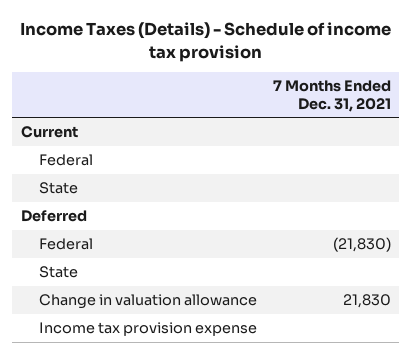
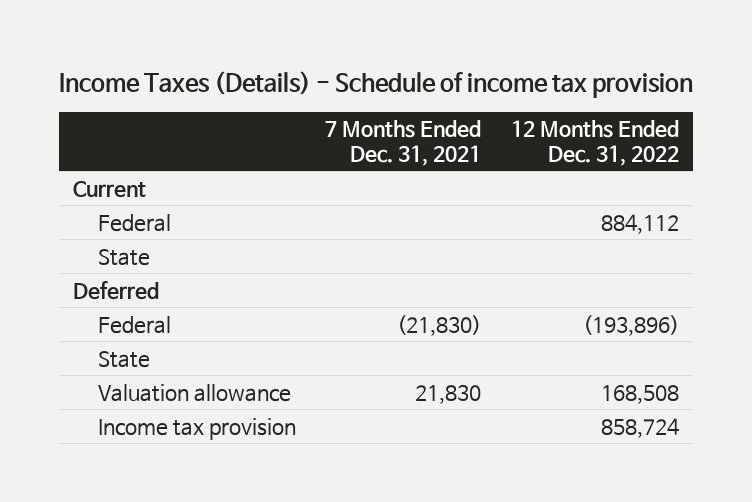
none -> [510,120,679,166] 12 Months Ended Dec. 31, 2022
[38,294,257,310] Change in valuation allowance -> [98,383,292,402] Valuation allowance
[38,322,257,337] Income tax provision expense -> [98,417,297,440] Income tax provision

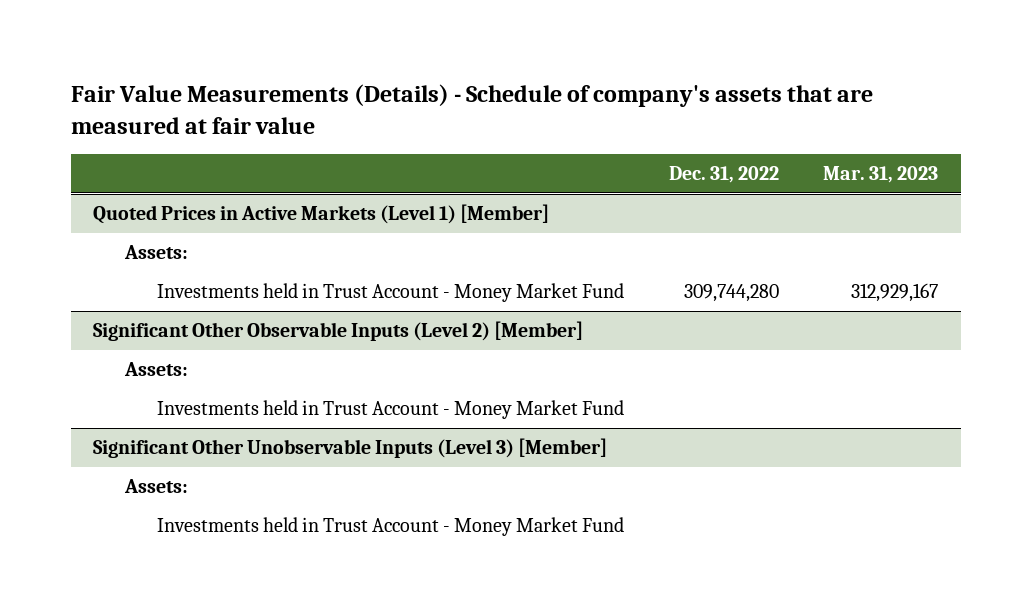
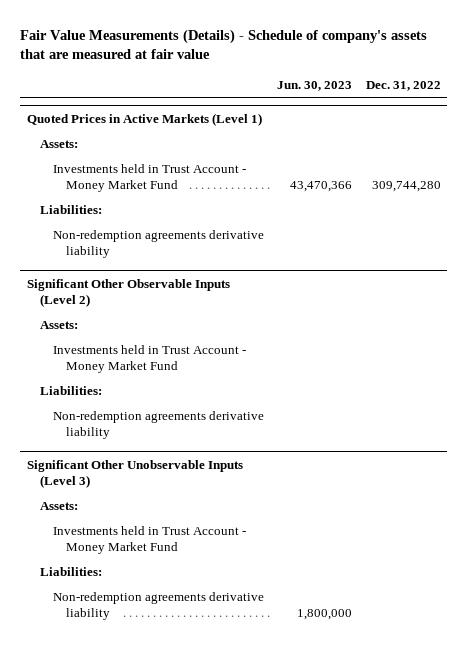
[823,166,939,184] Mar. 31, 2023 -> none
none -> [277,80,353,91] Jun. 30, 2023
[93,204,550,225] Quoted Prices in Active Markets (Level 1) [Member] -> [26,112,262,126] Quoted Prices in Active Markets (Level 1)
none -> [39,204,102,214] Liabilities:
none -> [52,229,264,258] Non-redemption agreements derivative liability
[93,321,584,342] Significant Other Observable Inputs (Level 2) [Member] -> [26,278,230,307] Significant Other Observable Inputs (Level 2)
none -> [39,385,102,395] Liabilities:
none -> [52,410,264,439] Non-redemption agreements derivative liability
[93,438,608,459] Significant Other Unobservable Inputs (Level 3) [Member] -> [26,459,243,488] Significant Other Unobservable Inputs (Level 3)
none -> [39,566,102,576] Liabilities:
none -> [52,591,264,620] Non-redemption agreements derivative liability

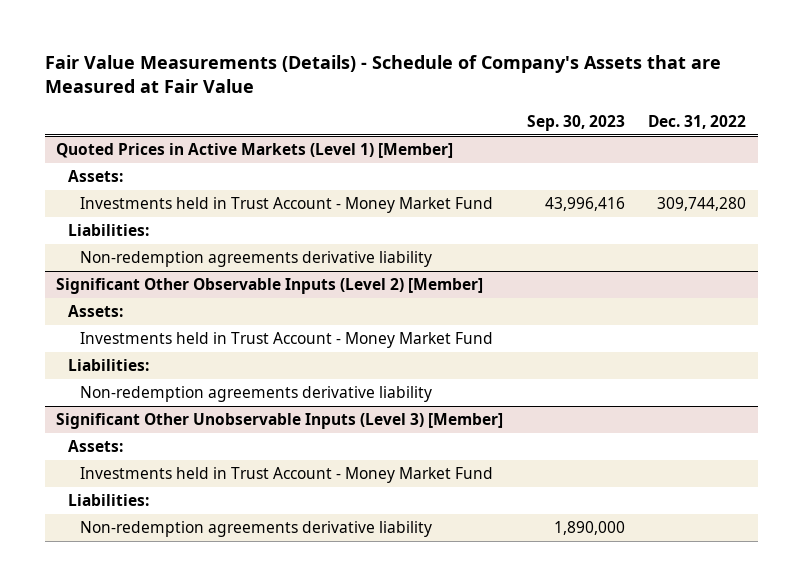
[19,28,427,60] Fair Value Measurements (Details) - Schedule of company's assets that are measured at fair value -> [44,54,721,93] Fair Value Measurements (Details) - Schedule of Company's Assets that are Measured at Fair Value
[277,80,353,91] Jun. 30, 2023 -> none
none -> [526,114,625,131] Sep. 30, 2023
[26,112,262,126] Quoted Prices in Active Markets (Level 1) -> [56,142,454,158] Quoted Prices in Active Markets (Level 1) [Member]
[26,278,230,307] Significant Other Observable Inputs (Level 2) -> [56,277,484,294] Significant Other Observable Inputs (Level 2) [Member]
[26,459,243,488] Significant Other Unobservable Inputs (Level 3) -> [56,412,504,429] Significant Other Unobservable Inputs (Level 3) [Member]

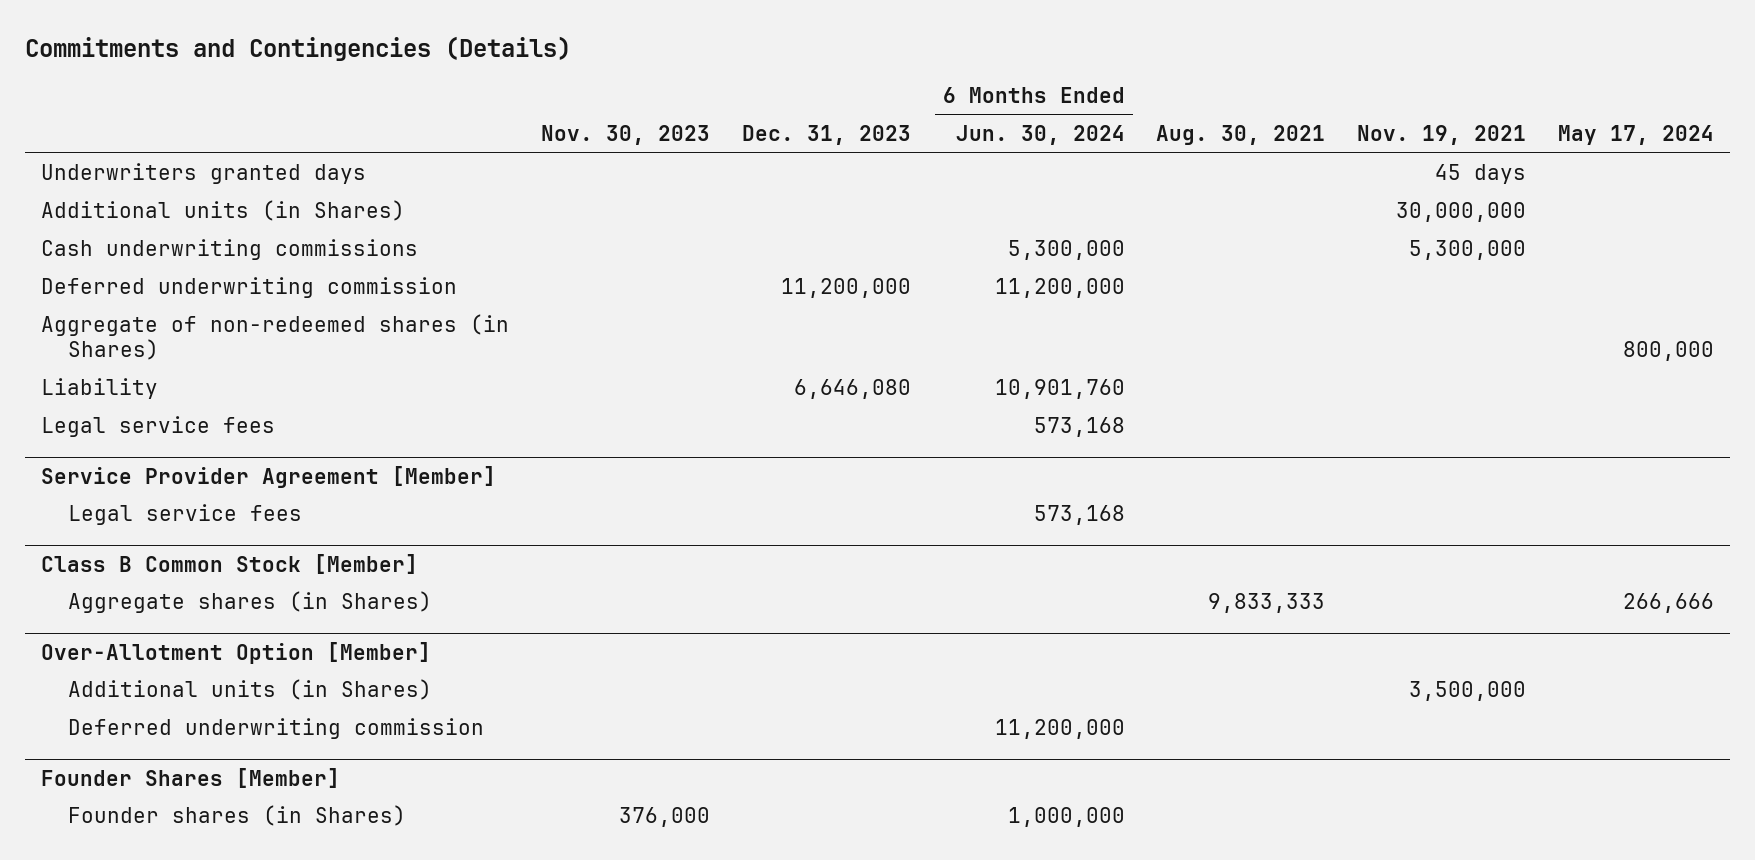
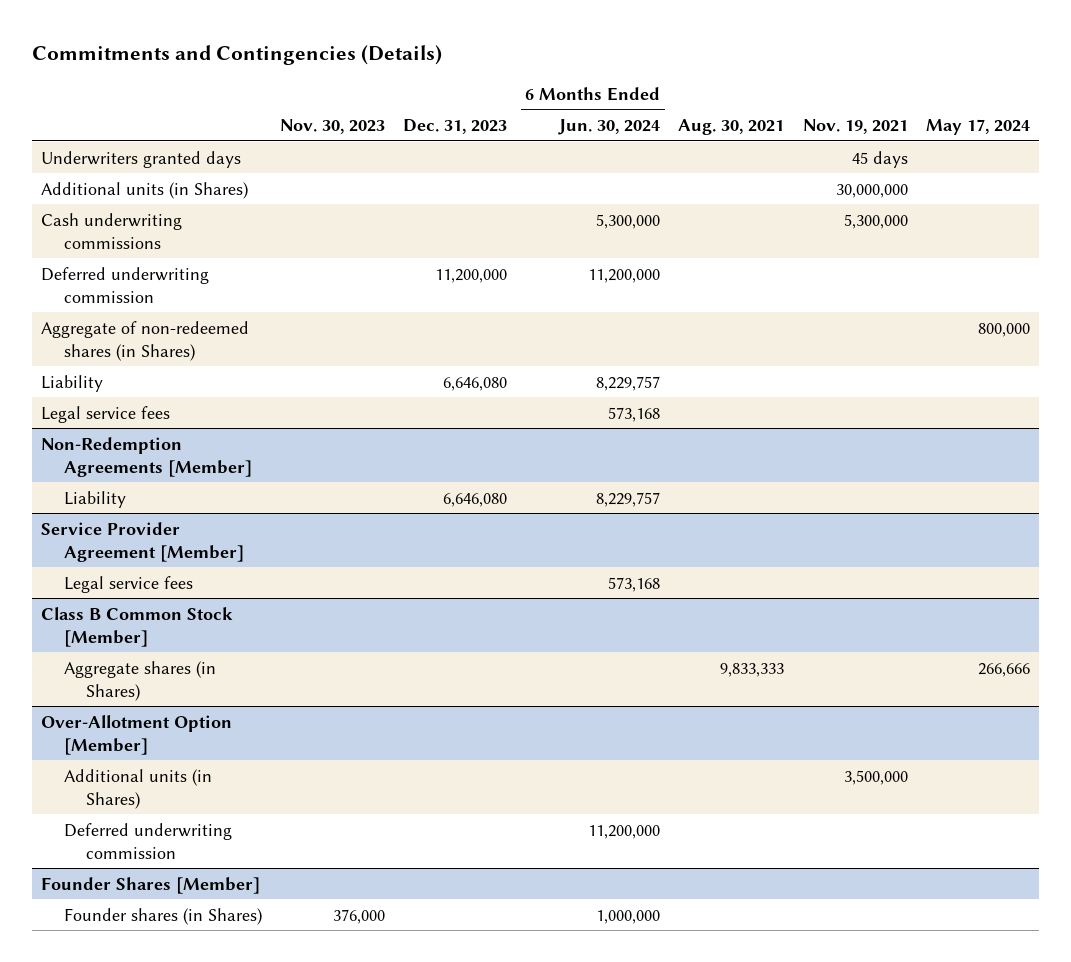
[994,379,1125,400] 10,901,760 -> [596,375,661,391] 8,229,757
none -> [41,436,252,477] Non-Redemption Agreements [Member]
none -> [63,490,126,508] Liability

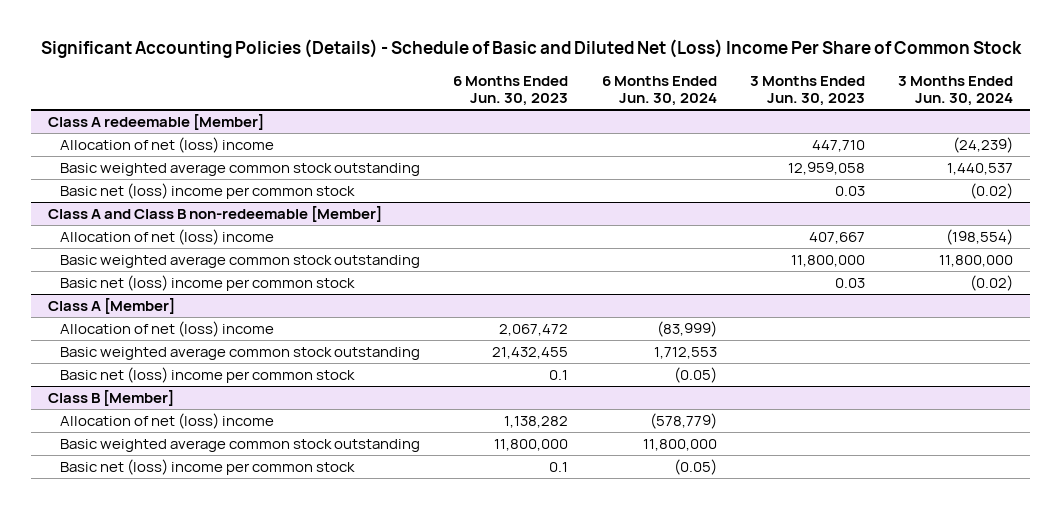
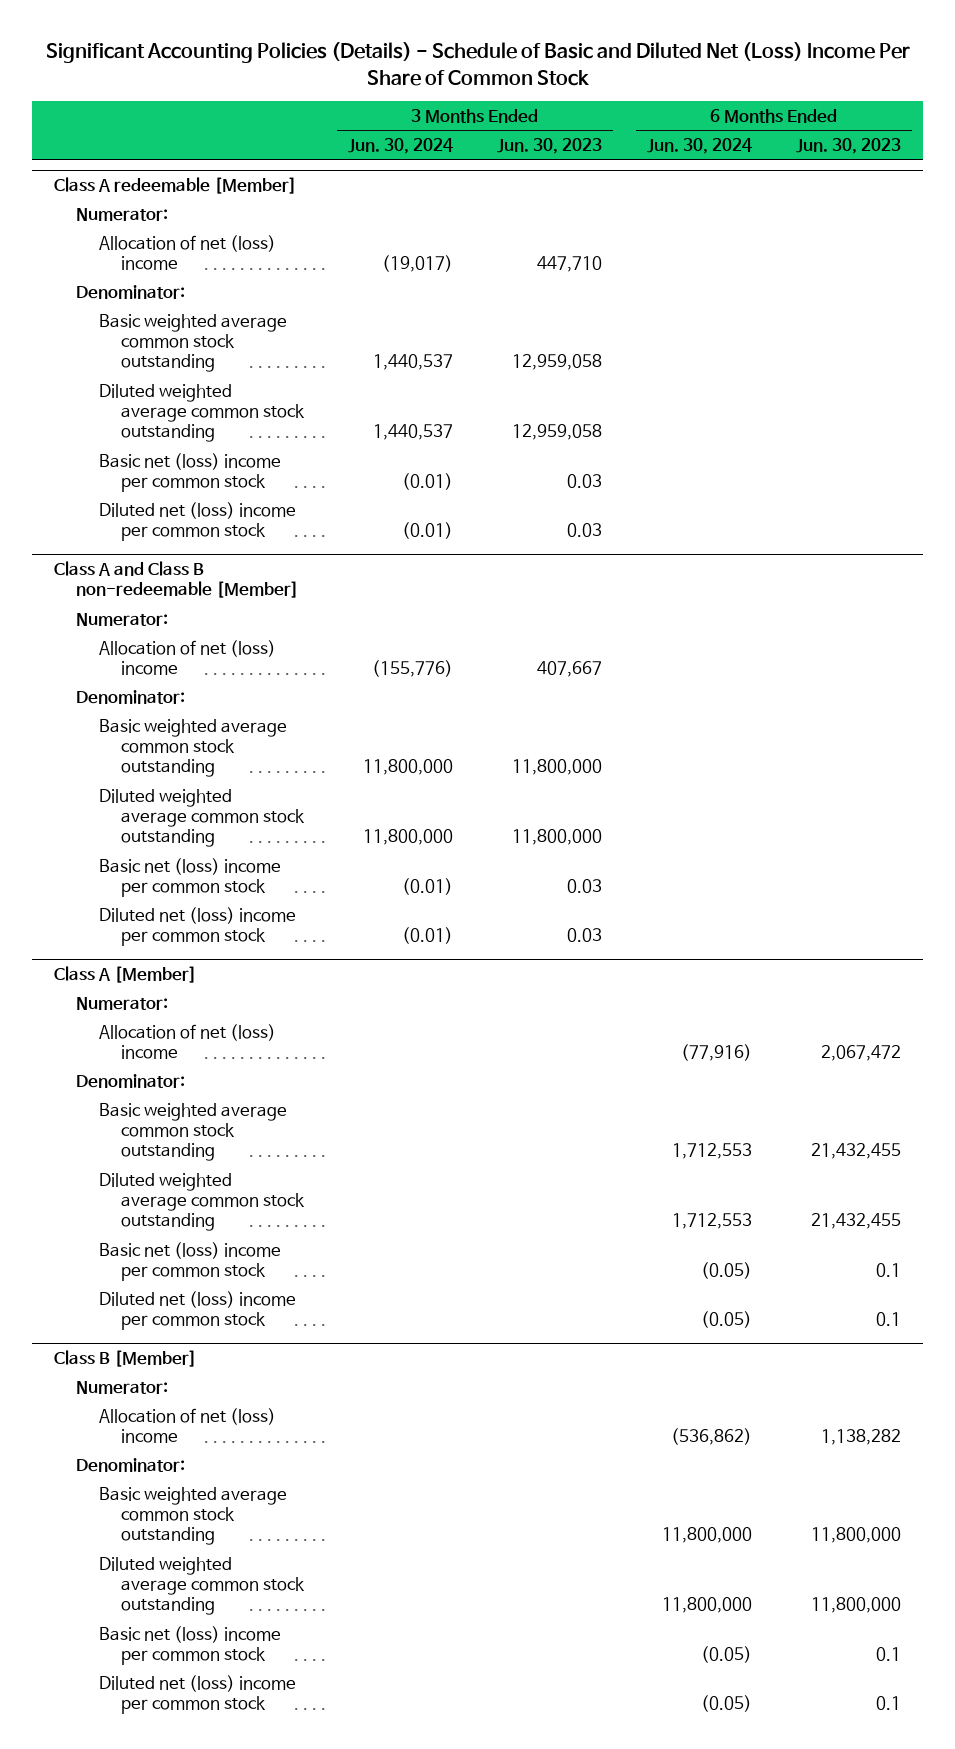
none -> [76,207,169,221] Numerator:
[953,136,1014,153] (24,239) -> [382,254,454,272] (19,017)
none -> [76,284,186,299] Denominator:
none -> [98,383,305,443] Diluted weighted average common stock outstanding
[970,182,1014,199] (0.02) -> [402,472,454,490] (0.01)
none -> [98,501,296,541] Diluted net (loss) income per common stock
none -> [76,612,169,626] Numerator:
[946,228,1014,245] (198,554) -> [372,659,454,677] (155,776)
none -> [76,689,186,704] Denominator:
none -> [98,788,305,848] Diluted weighted average common stock outstanding
[970,274,1014,291] (0.02) -> [402,877,454,895] (0.01)
none -> [98,906,296,946] Diluted net (loss) income per common stock
none -> [76,996,169,1010] Numerator:
[656,320,717,337] (83,999) -> [680,1043,752,1061] (77,916)
none -> [76,1073,186,1088] Denominator:
none -> [98,1172,305,1232] Diluted weighted average common stock outstanding
none -> [98,1290,296,1330] Diluted net (loss) income per common stock
none -> [76,1380,169,1394] Numerator:
[649,412,717,429] (578,779) -> [670,1427,752,1445] (536,862)
none -> [76,1457,186,1472] Denominator:
none -> [98,1556,305,1616] Diluted weighted average common stock outstanding
none -> [98,1674,296,1714] Diluted net (loss) income per common stock

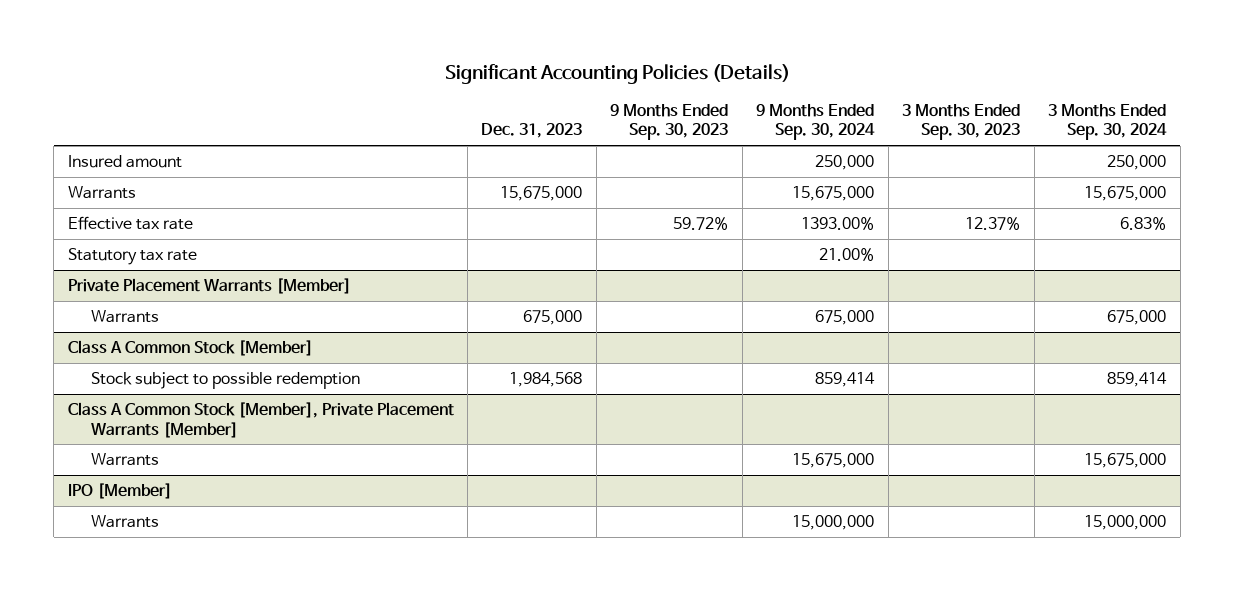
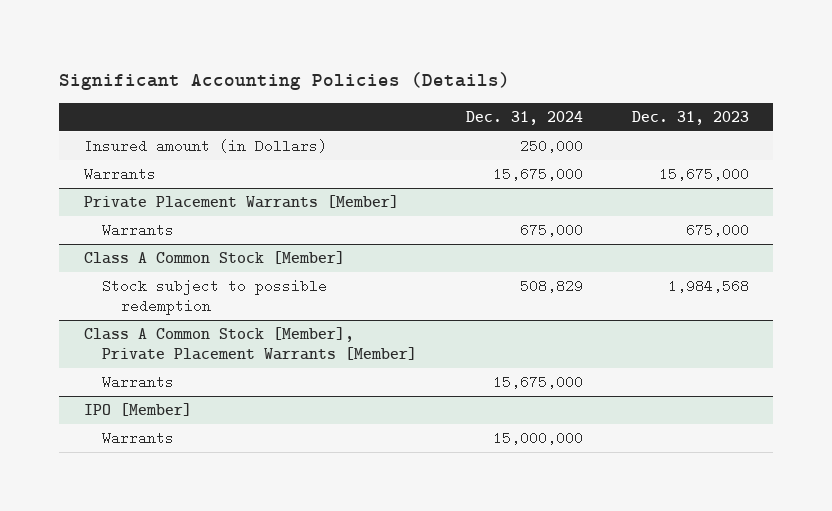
[610,103,729,141] 9 Months Ended Sep. 30, 2023 -> none
[756,103,876,141] 9 Months Ended Sep. 30, 2024 -> none
[902,103,1021,141] 3 Months Ended Sep. 30, 2023 -> none
[1048,103,1168,141] 3 Months Ended Sep. 30, 2024 -> none
none -> [465,110,583,125] Dec. 31, 2024
[67,155,182,169] Insured amount -> [83,139,327,154] Insured amount (in Dollars)
[67,216,193,231] Effective tax rate -> none
[67,248,197,266] Statutory tax rate -> none

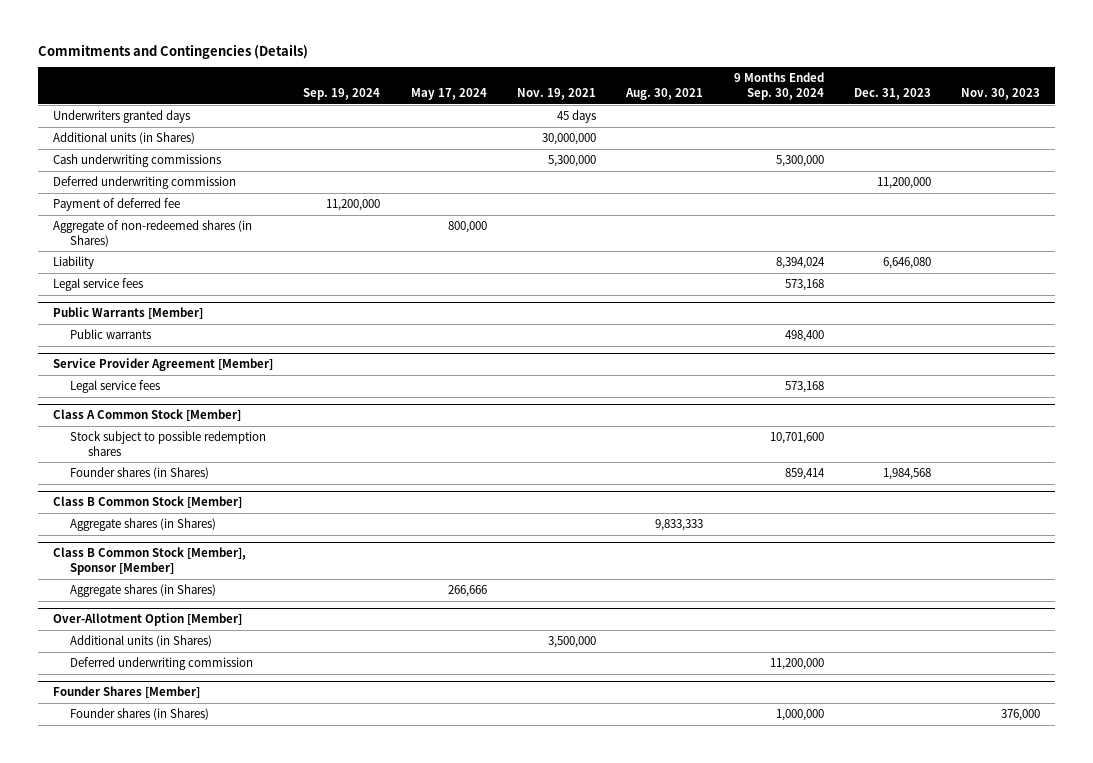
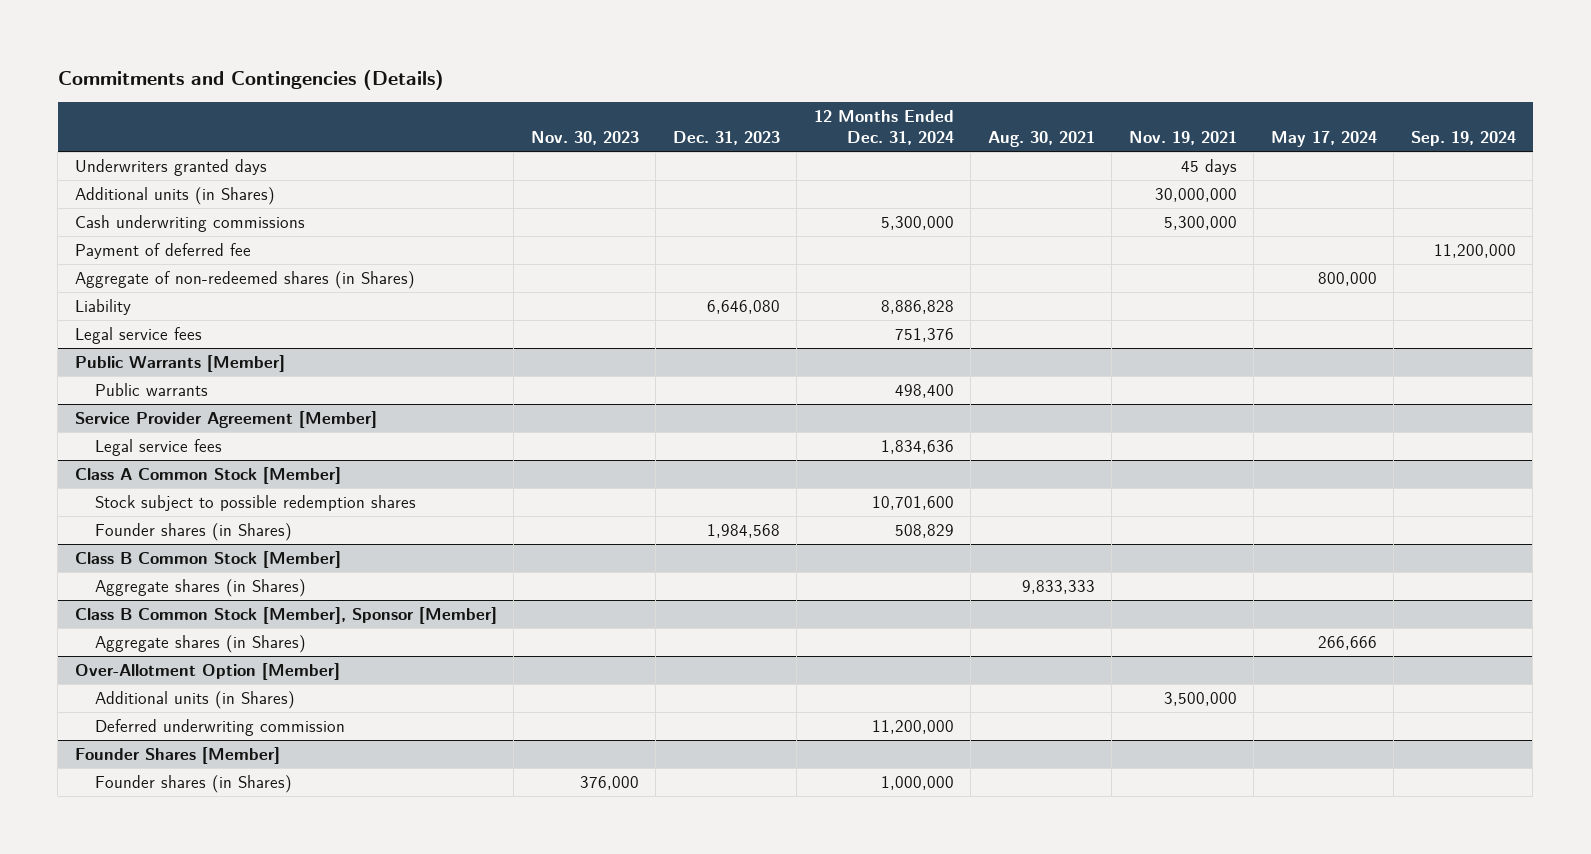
[733,72,824,100] 9 Months Ended Sep. 30, 2024 -> none
none -> [813,110,954,146] 12 Months Ended Dec. 31, 2024
[53,176,237,190] Deferred underwriting commission -> none

